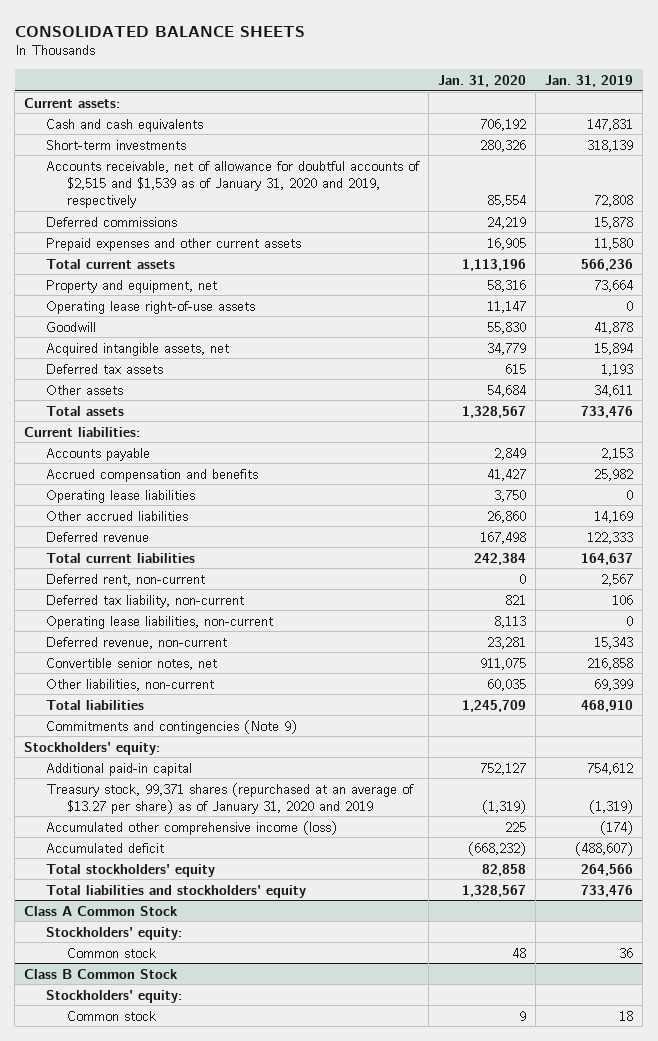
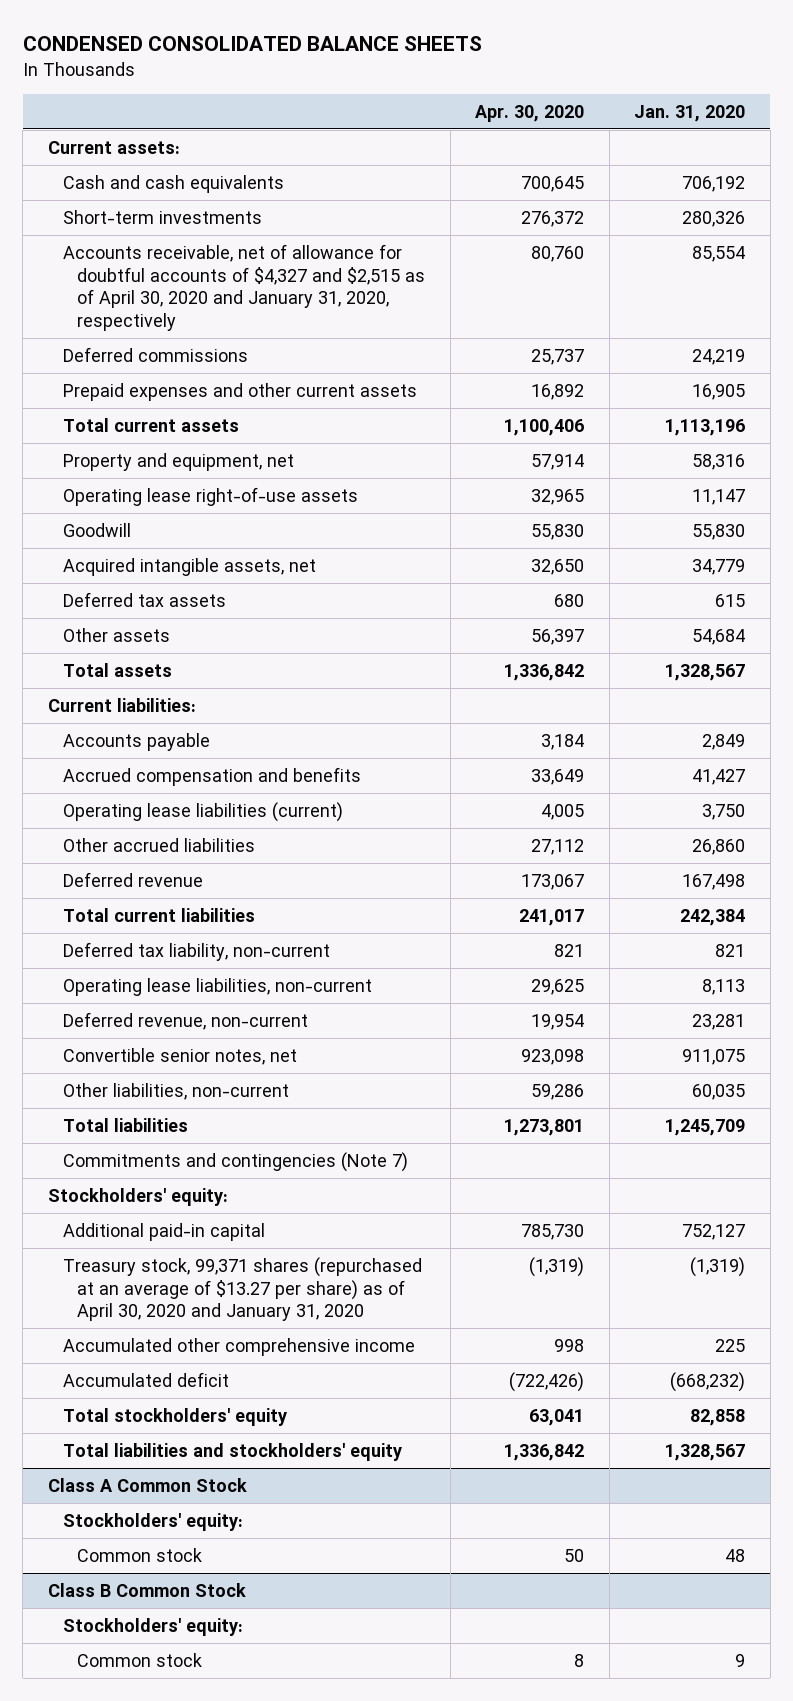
[14,25,305,37] CONSOLIDATED BALANCE SHEETS -> [22,36,482,52] CONDENSED CONSOLIDATED BALANCE SHEETS
[545,74,634,87] Jan. 31, 2019 -> none
none -> [475,104,585,122] Apr. 30, 2020
[45,160,420,208] Accounts receivable, net of allowance for doubtful accounts of $2,515 and $1,539 as of January 31, 2020 and 2019, respectively -> [62,243,426,332] Accounts receivable, net of allowance for doubtful accounts of $4,327 and $2,515 as of April 30, 2020 and January 31, 2020, respectively
[45,489,195,503] Operating lease liabilities -> [62,801,343,822] Operating lease liabilities (current)
[45,573,205,586] Deferred rent, non-current -> none
[45,719,297,734] Commitments and contingencies (Note 9) -> [62,1151,408,1172] Commitments and contingencies (Note 7)
[45,782,414,814] Treasury stock, 99,371 shares (repurchased at an average of $13.27 per share) as of January 31, 2020 and 2019 -> [62,1256,422,1322] Treasury stock, 99,371 shares (repurchased at an average of $13.27 per share) as of April 30, 2020 and January 31, 2020
[45,820,337,835] Accumulated other comprehensive income (loss) -> [62,1337,415,1356] Accumulated other comprehensive income

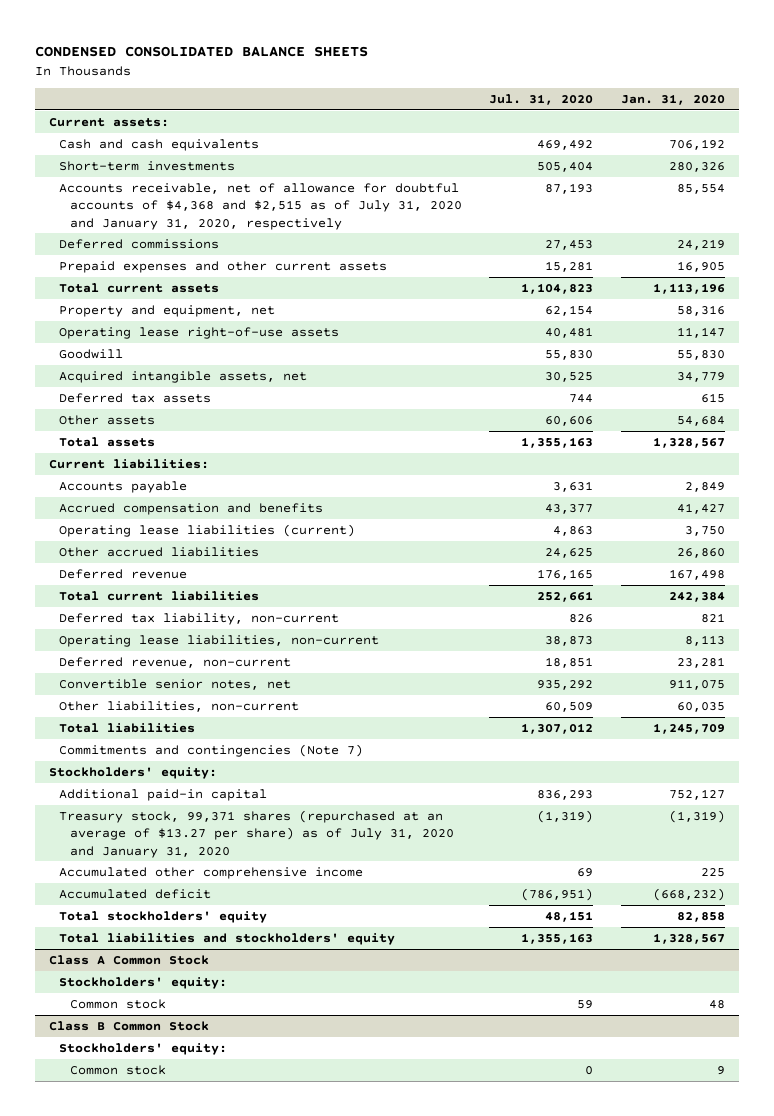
[475,104,585,122] Apr. 30, 2020 -> none
none -> [489,94,594,106] Jul. 31, 2020
[62,243,426,332] Accounts receivable, net of allowance for doubtful accounts of $4,327 and $2,515 as of April 30, 2020 and January 31, 2020, respectively -> [59,182,463,230] Accounts receivable, net of allowance for doubtful accounts of $4,368 and $2,515 as of July 31, 2020 and January 31, 2020, respectively
[62,1256,422,1322] Treasury stock, 99,371 shares (repurchased at an average of $13.27 per share) as of April 30, 2020 and January 31, 2020 -> [59,809,455,858] Treasury stock, 99,371 shares (repurchased at an average of $13.27 per share) as of July 31, 2020 and January 31, 2020

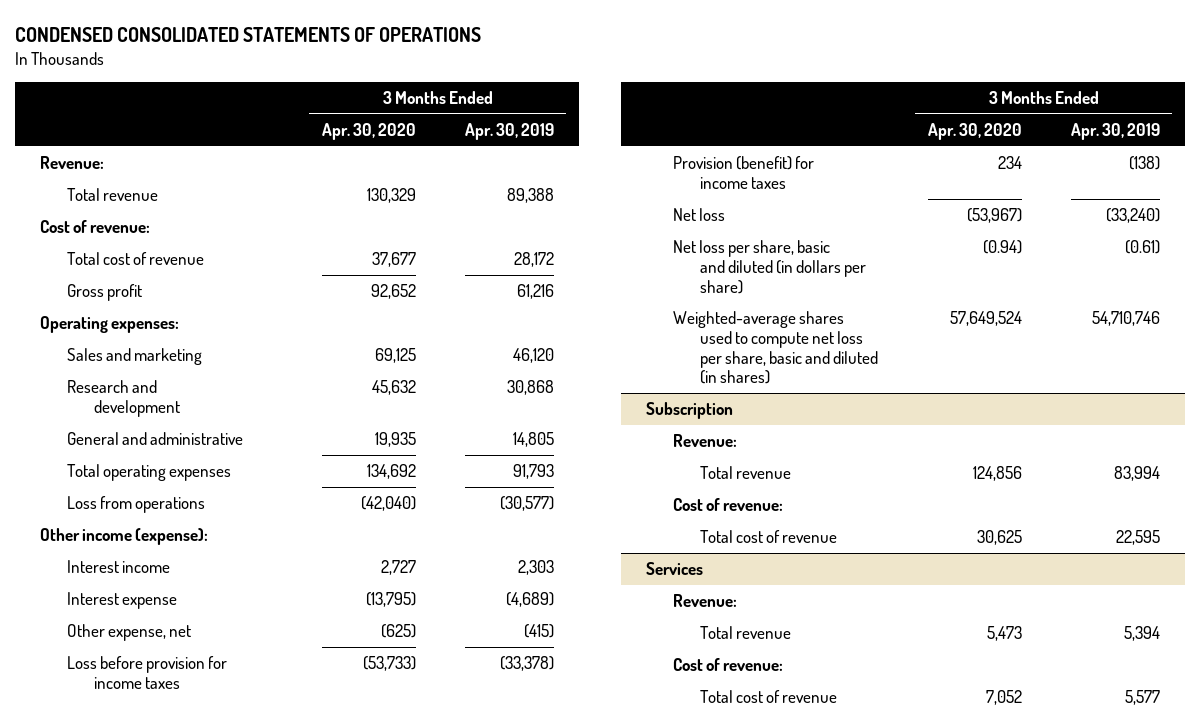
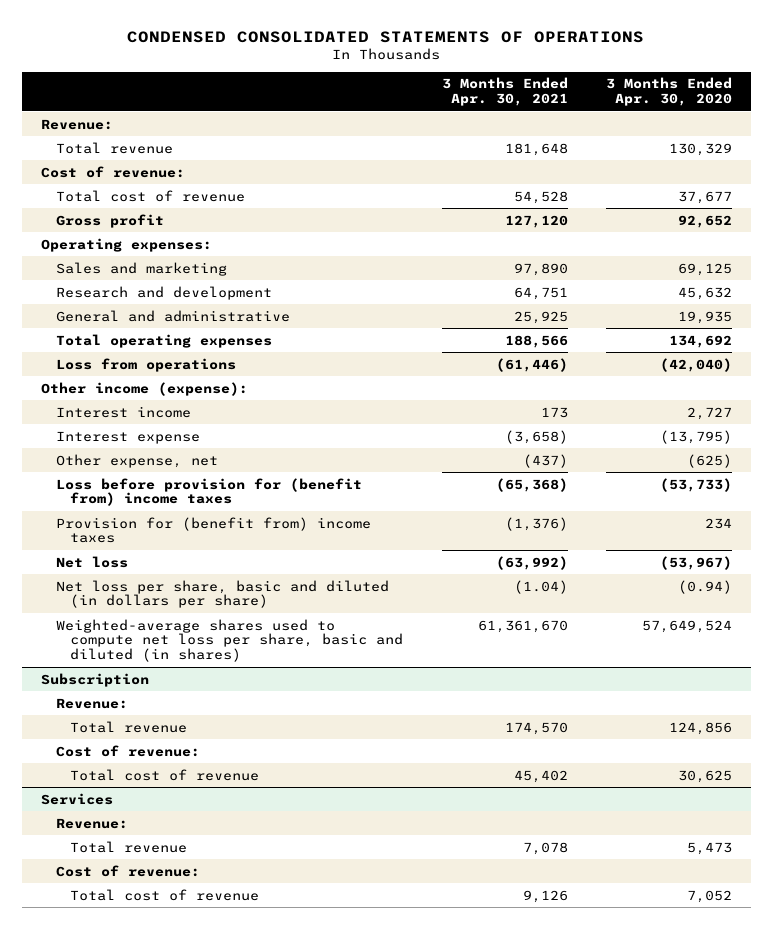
[465,123,555,141] Apr. 30, 2019 -> none
none -> [441,77,568,107] 3 Months Ended Apr. 30, 2021
[67,656,228,689] Loss before provision for income taxes -> [55,477,362,507] Loss before provision for (benefit from) income taxes
[673,156,815,189] Provision (benefit) for income taxes -> [55,516,371,544] Provision for (benefit from) income taxes

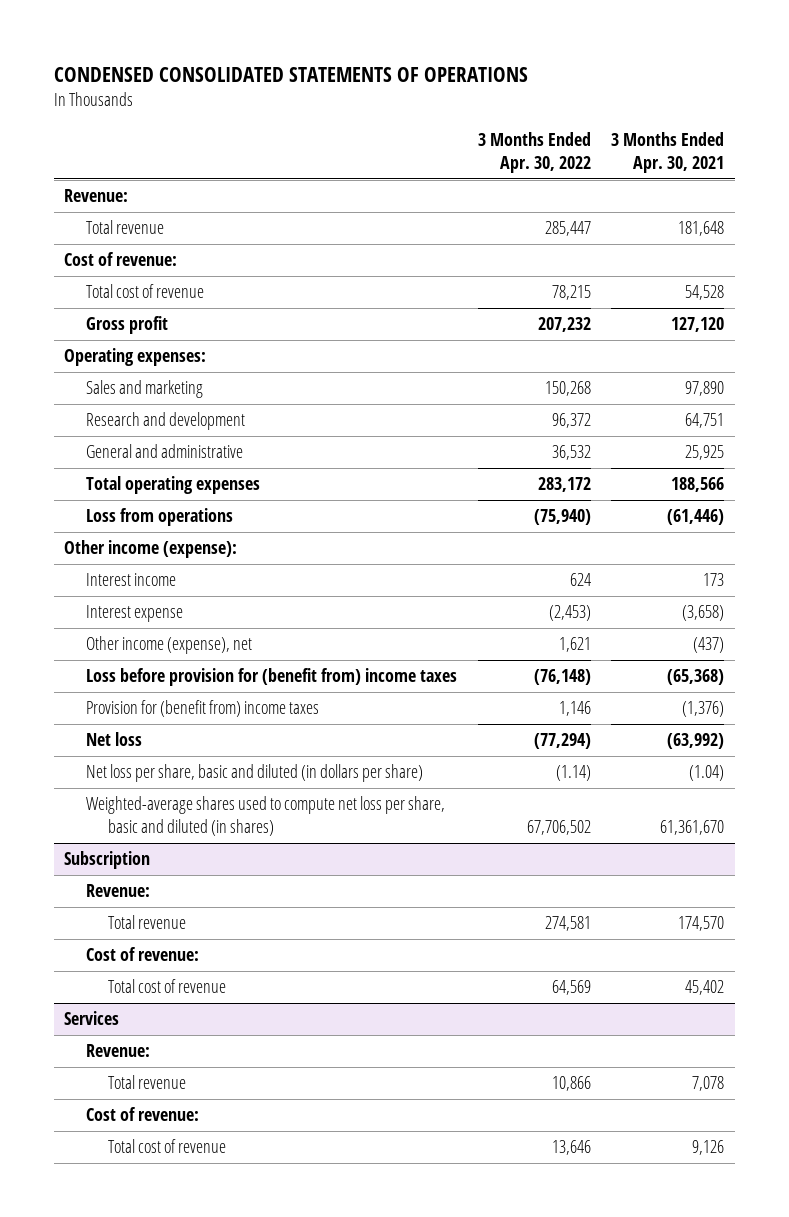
[605,77,732,107] 3 Months Ended Apr. 30, 2020 -> none
none -> [477,132,591,173] 3 Months Ended Apr. 30, 2022
[55,453,218,468] Other expense, net -> [86,636,253,655] Other income (expense), net

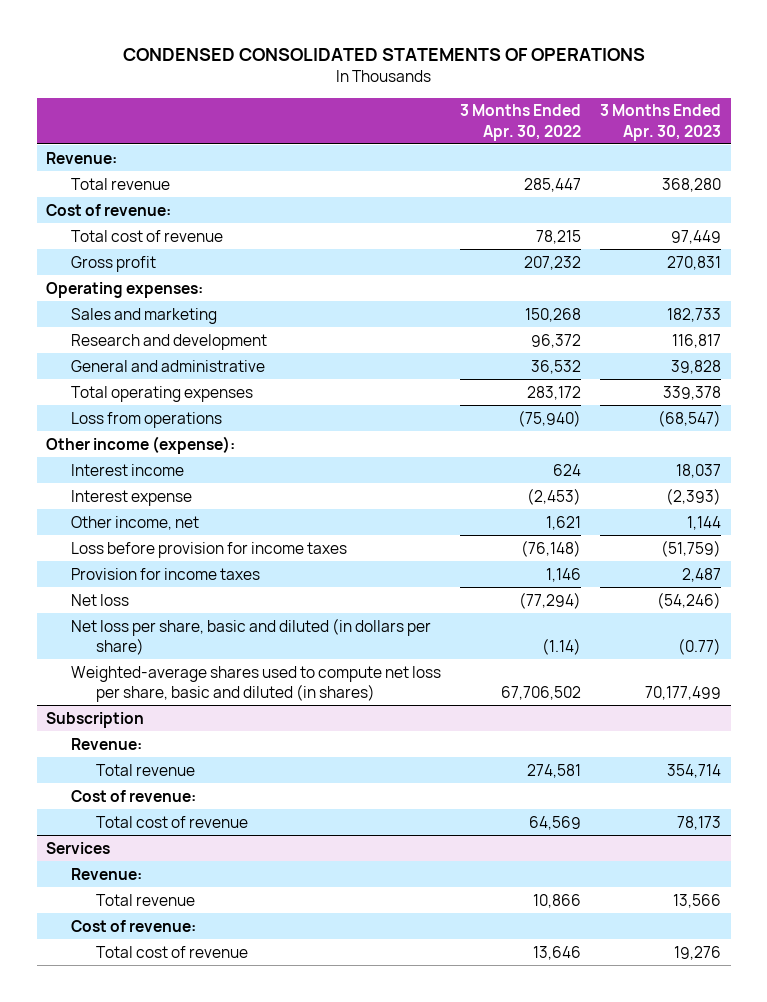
[611,132,725,173] 3 Months Ended Apr. 30, 2021 -> none
none -> [600,104,722,141] 3 Months Ended Apr. 30, 2023
[86,636,253,655] Other income (expense), net -> [70,515,199,530] Other income, net
[86,668,458,687] Loss before provision for (benefit from) income taxes -> [70,541,347,558] Loss before provision for income taxes
[86,700,320,718] Provision for (benefit from) income taxes -> [70,567,260,580] Provision for income taxes

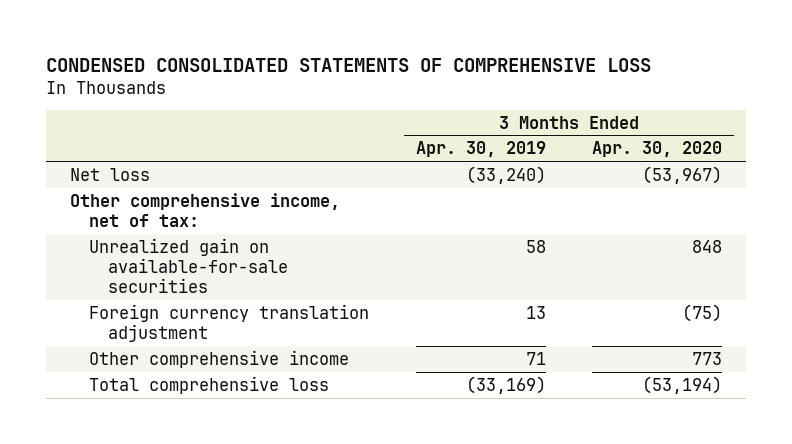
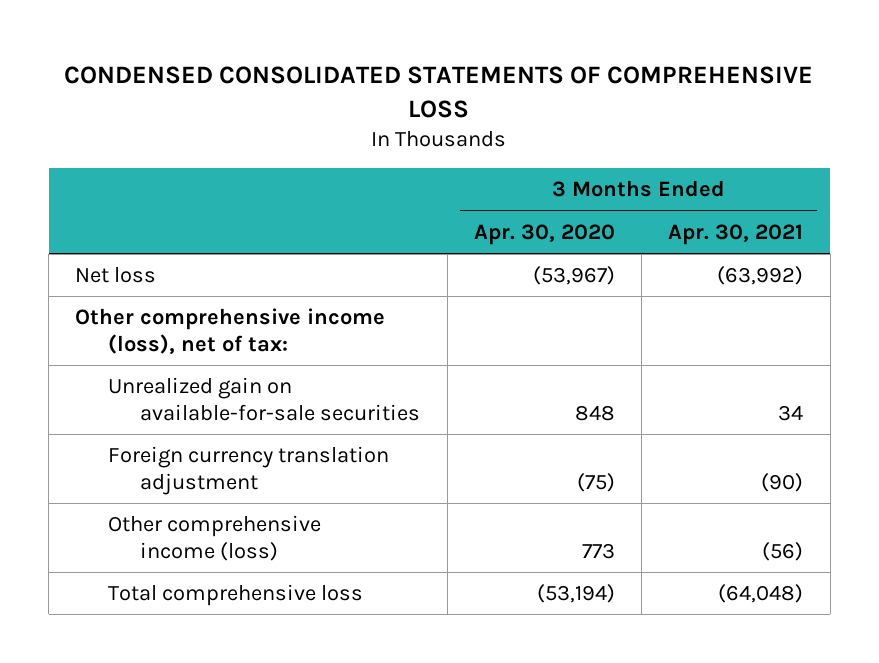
[415,141,546,158] Apr. 30, 2019 -> none
none -> [668,223,804,245] Apr. 30, 2021
[69,192,340,227] Other comprehensive income, net of tax: -> [75,308,386,354] Other comprehensive income (loss), net of tax:
[88,349,349,368] Other comprehensive income -> [107,515,321,561] Other comprehensive income (loss)

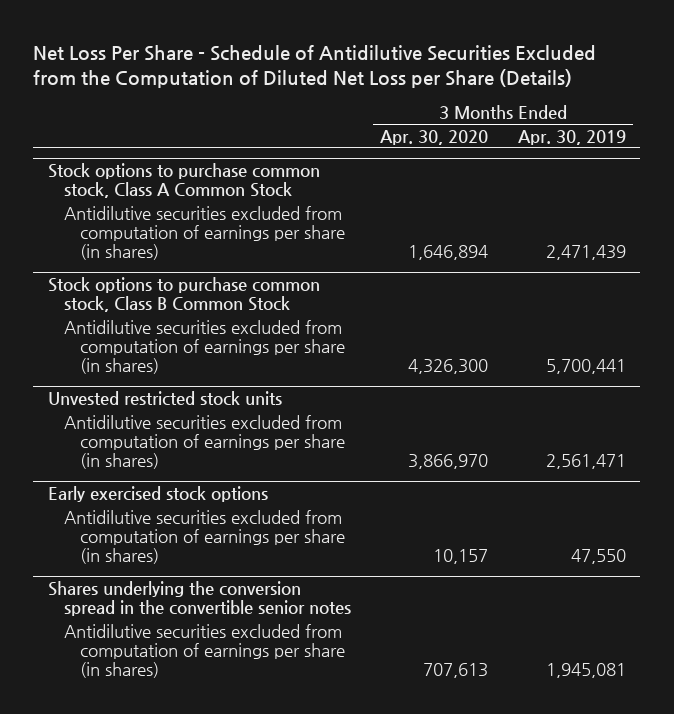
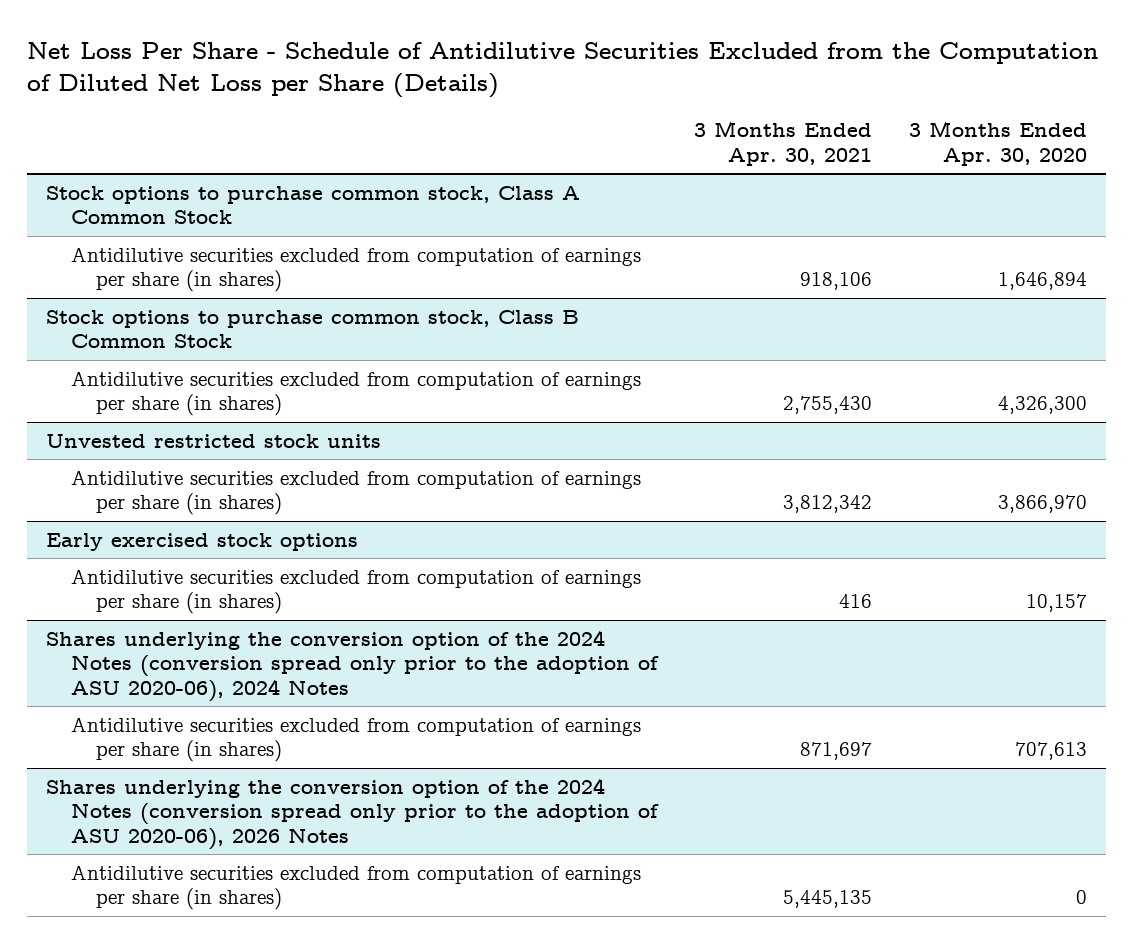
[517,129,626,145] Apr. 30, 2019 -> none
none -> [693,121,872,166] 3 Months Ended Apr. 30, 2021
[47,581,351,617] Shares underlying the conversion spread in the convertible senior notes -> none
none -> [45,629,659,702] Shares underlying the conversion option of the 2024 Notes (conversion spread only prior to the adoption of ASU 2020-06), 2024 Notes
none -> [45,777,659,850] Shares underlying the conversion option of the 2024 Notes (conversion spread only prior to the adoption of ASU 2020-06), 2026 Notes
none -> [70,864,641,911] Antidilutive securities excluded from computation of earnings per share (in shares)

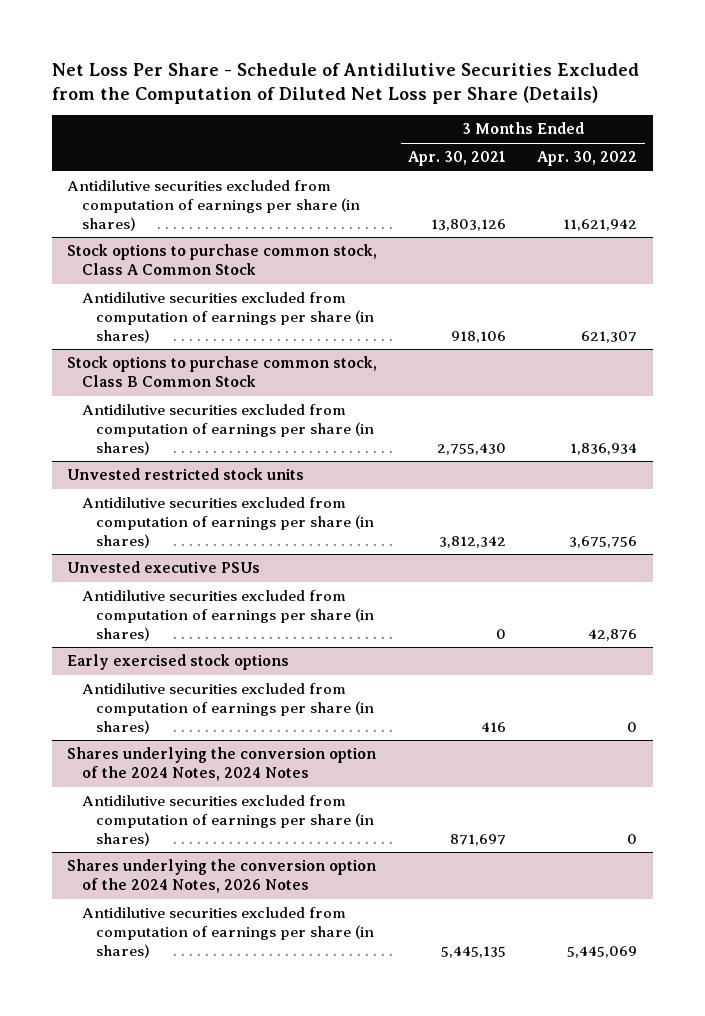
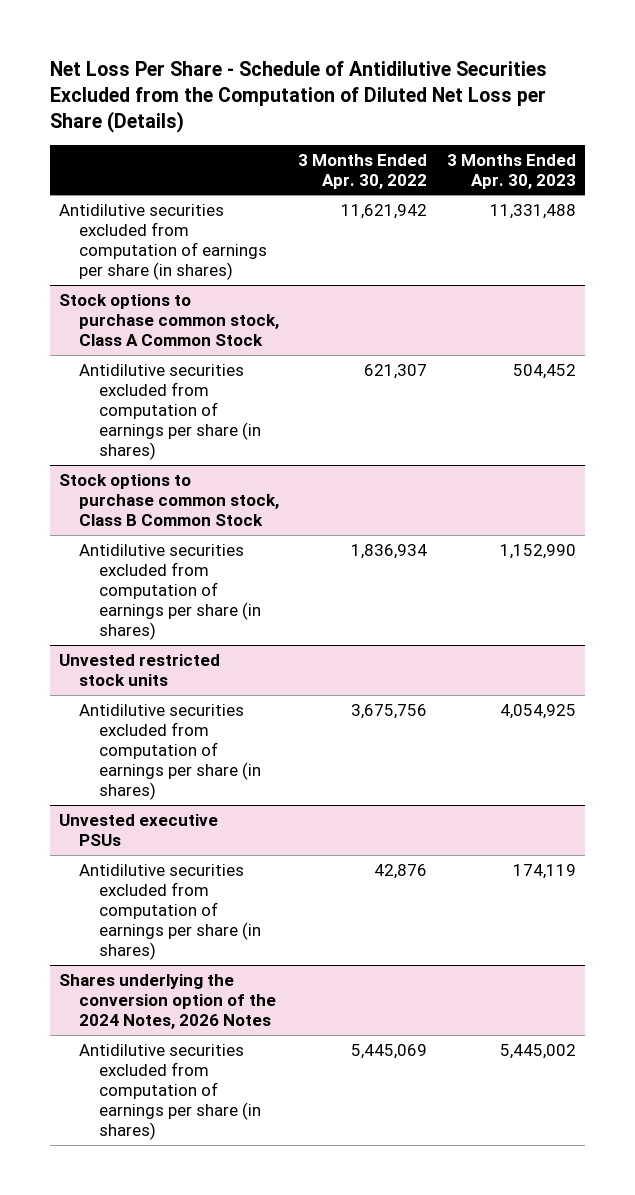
[408,151,507,167] Apr. 30, 2021 -> none
none -> [446,153,576,189] 3 Months Ended Apr. 30, 2023
[67,654,290,671] Early exercised stock options -> none
[81,683,375,734] Antidilutive securities excluded from computation of earnings per share (in shares) -> none
[67,747,377,781] Shares underlying the conversion option of the 2024 Notes, 2024 Notes -> none
[81,795,375,846] Antidilutive securities excluded from computation of earnings per share (in shares) -> none

